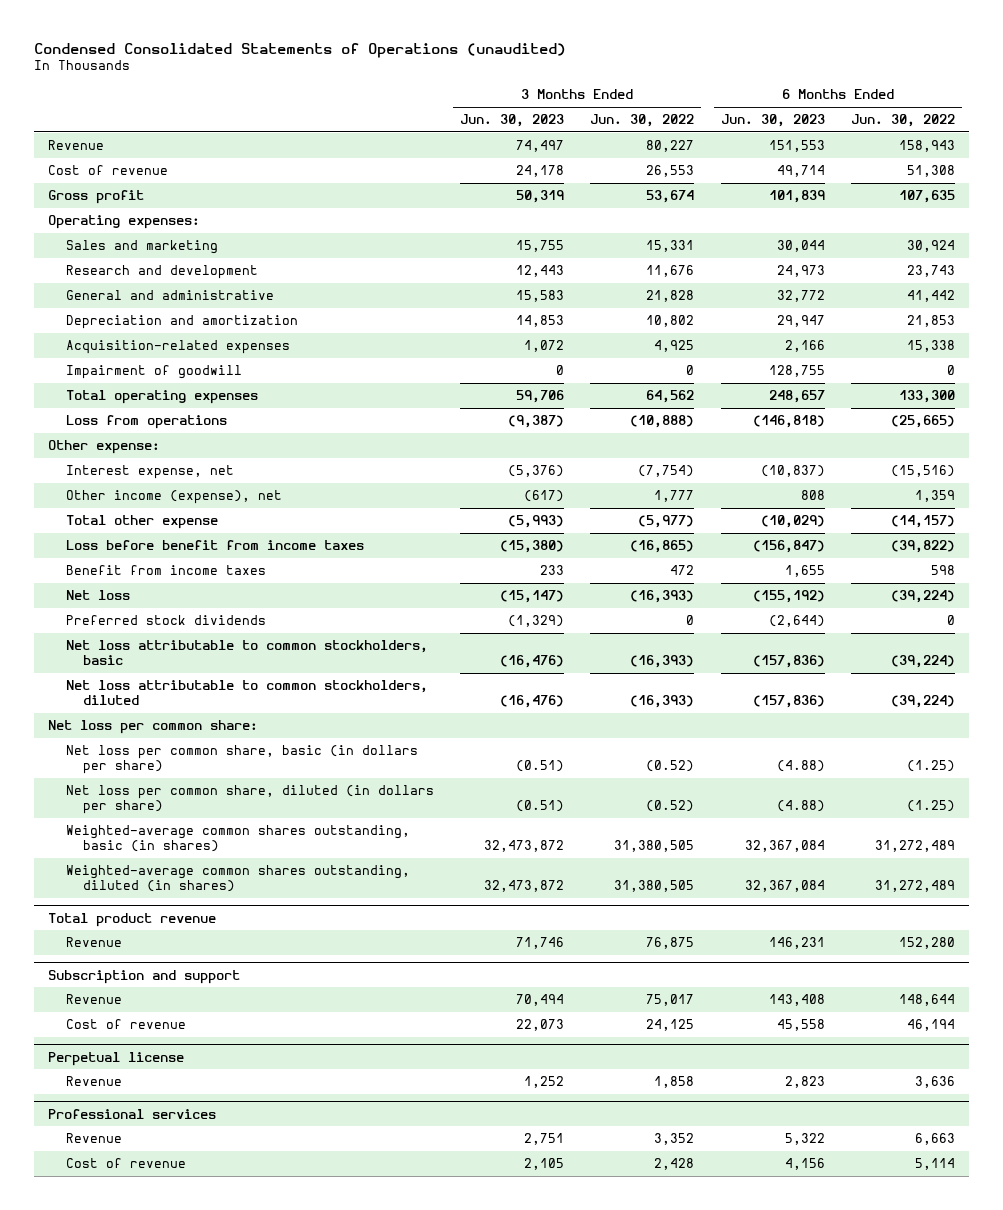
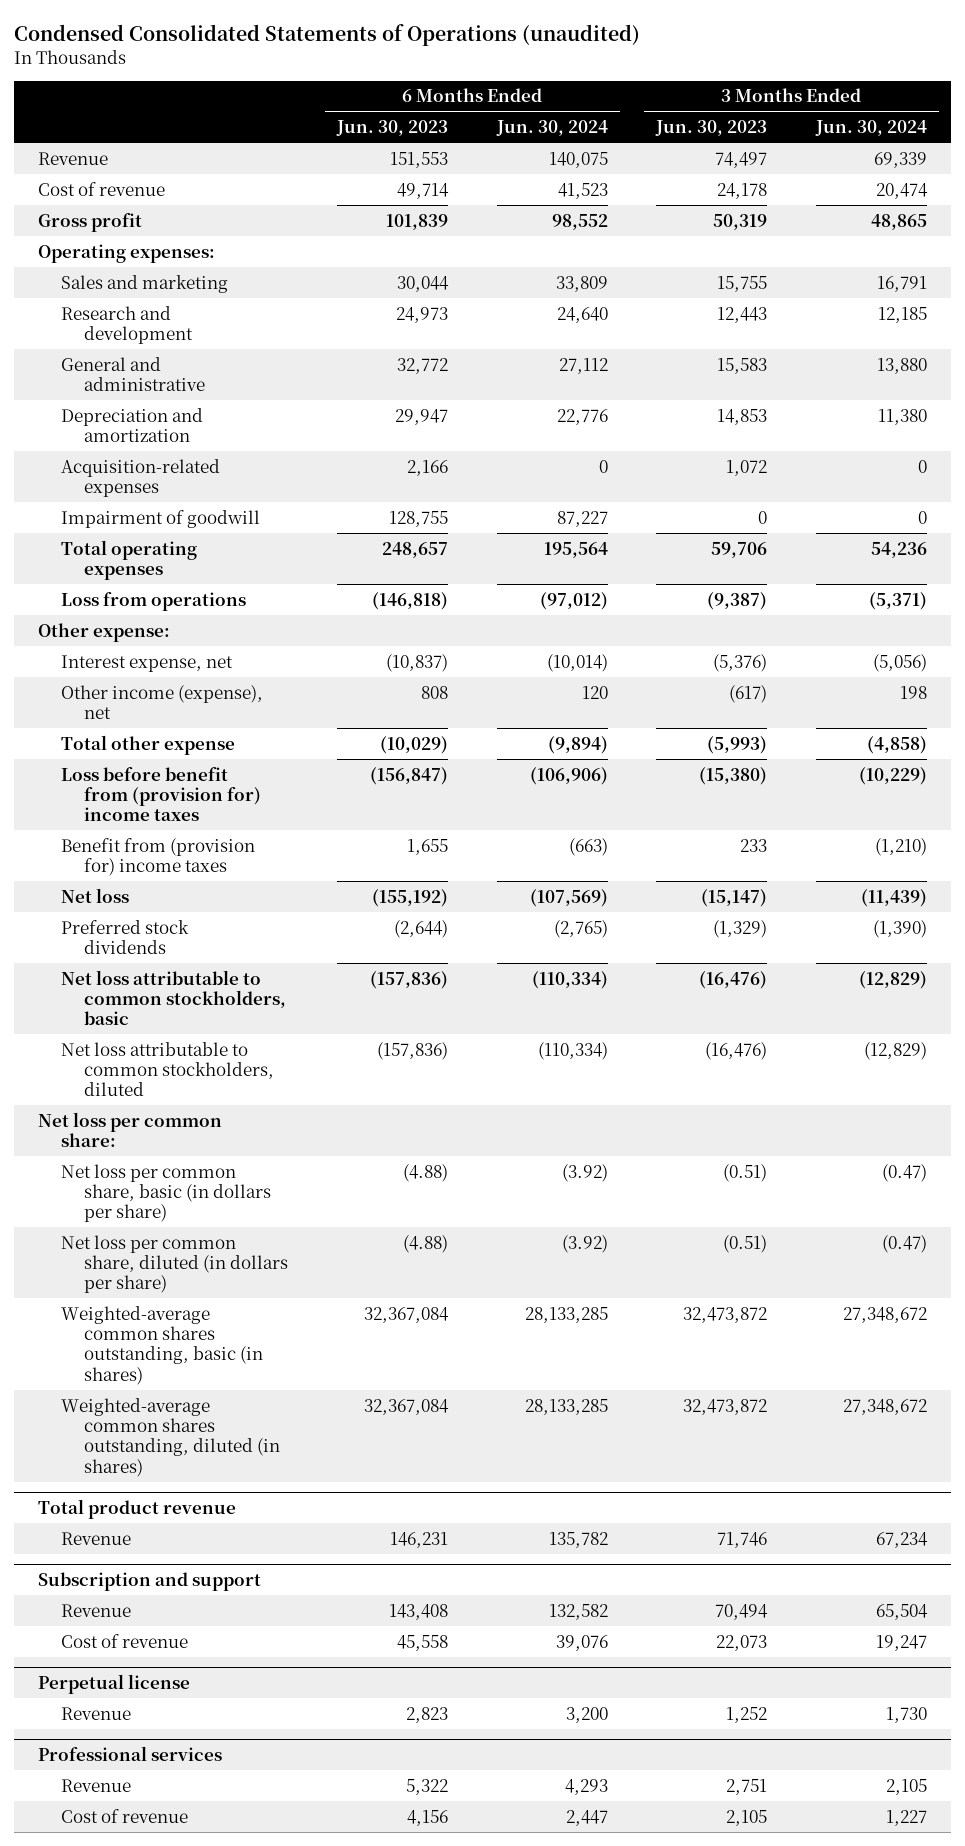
[590,114,695,128] Jun. 30, 2022 -> none
[851,114,956,128] Jun. 30, 2022 -> none
none -> [495,120,608,137] Jun. 30, 2024
none -> [814,120,927,137] Jun. 30, 2024
[65,540,364,551] Loss before benefit from income taxes -> [61,766,262,822] Loss before benefit from (provision for) income taxes
[65,565,266,576] Benefit from income taxes -> [61,837,256,876] Benefit from (provision for) income taxes

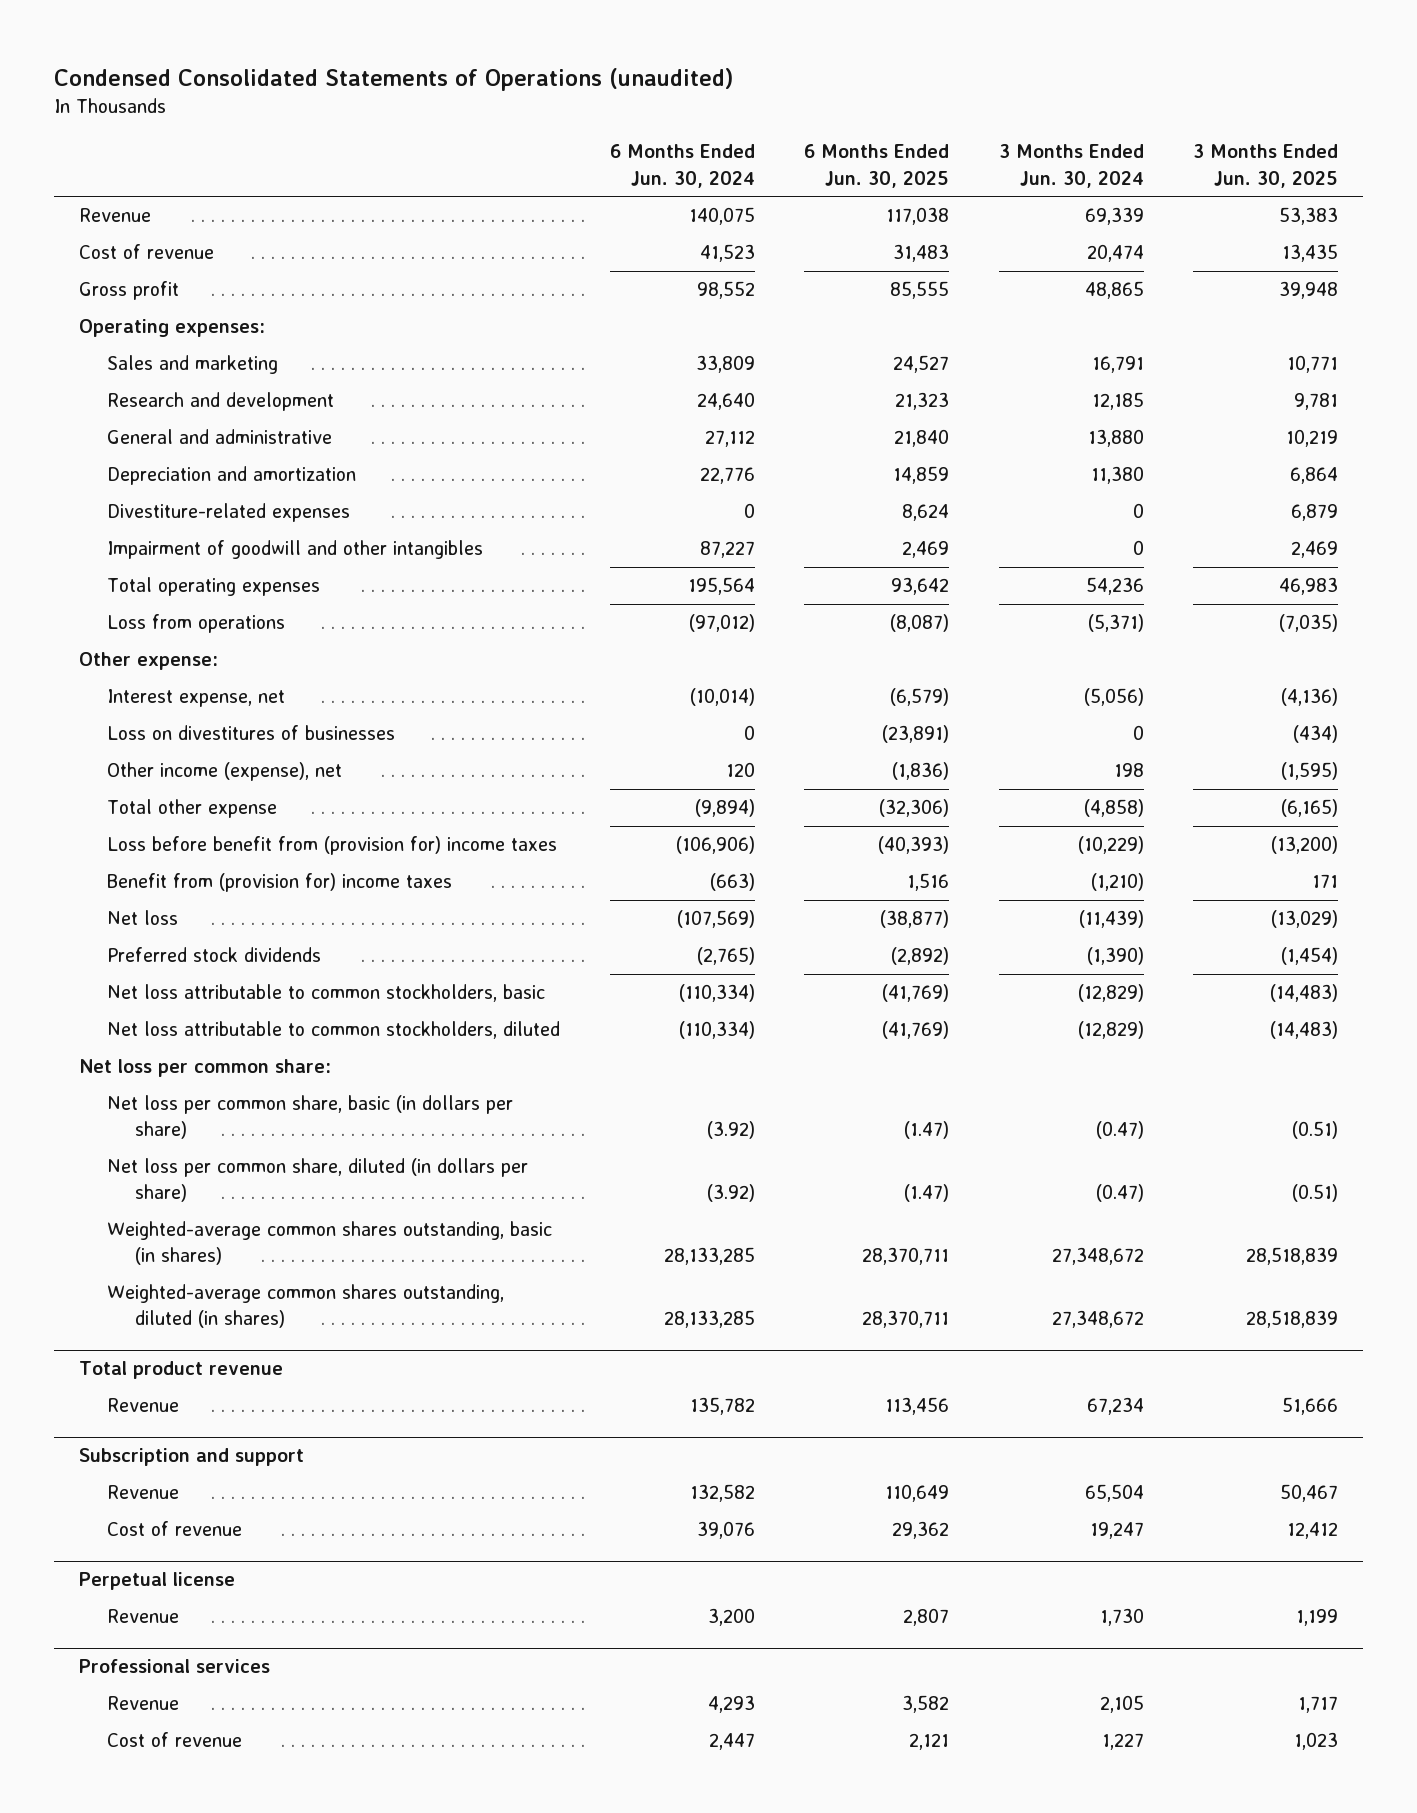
[335,120,448,137] Jun. 30, 2023 -> none
[655,120,768,137] Jun. 30, 2023 -> none
none -> [804,144,950,188] 6 Months Ended Jun. 30, 2025
none -> [1193,144,1339,188] 3 Months Ended Jun. 30, 2025
[61,458,221,497] Acquisition-related expenses -> [107,503,351,523] Divestiture-related expenses
[61,509,261,528] Impairment of goodwill -> [107,540,484,560] Impairment of goodwill and other intangibles
none -> [107,725,396,741] Loss on divestitures of businesses

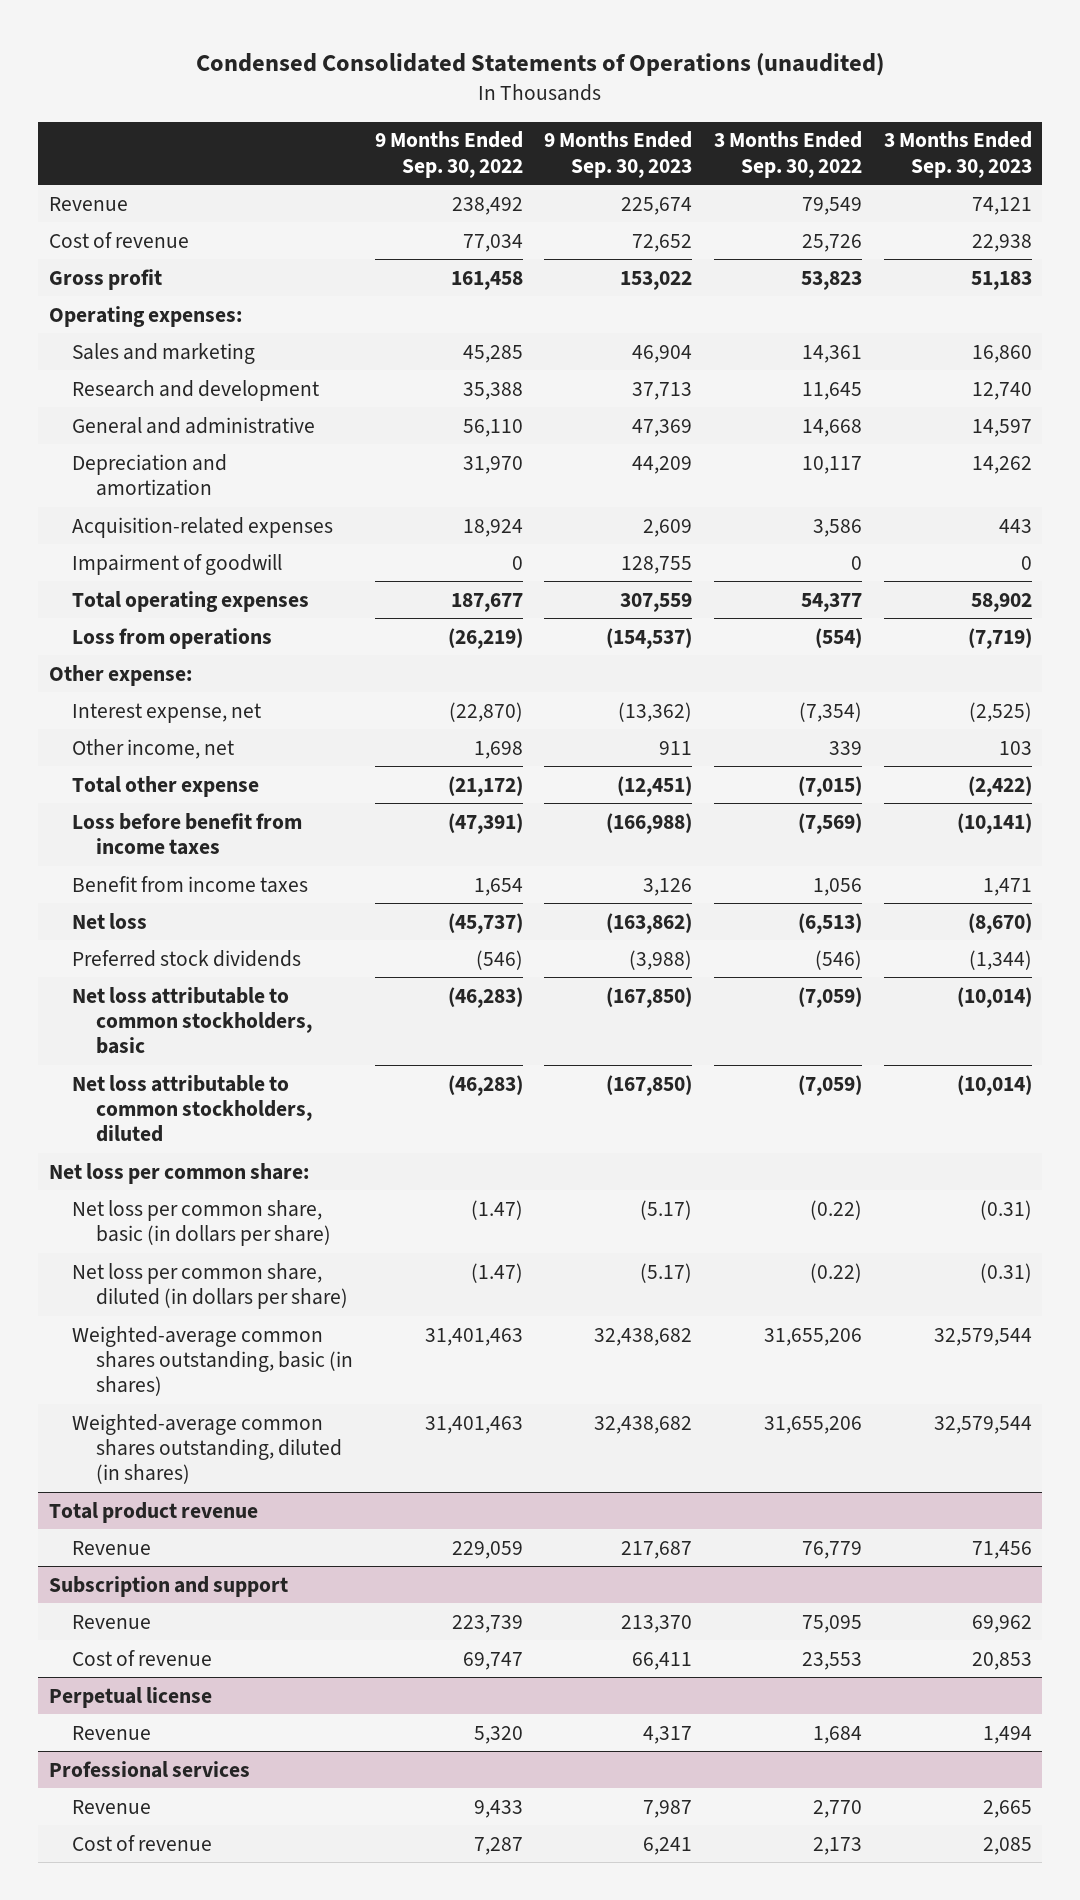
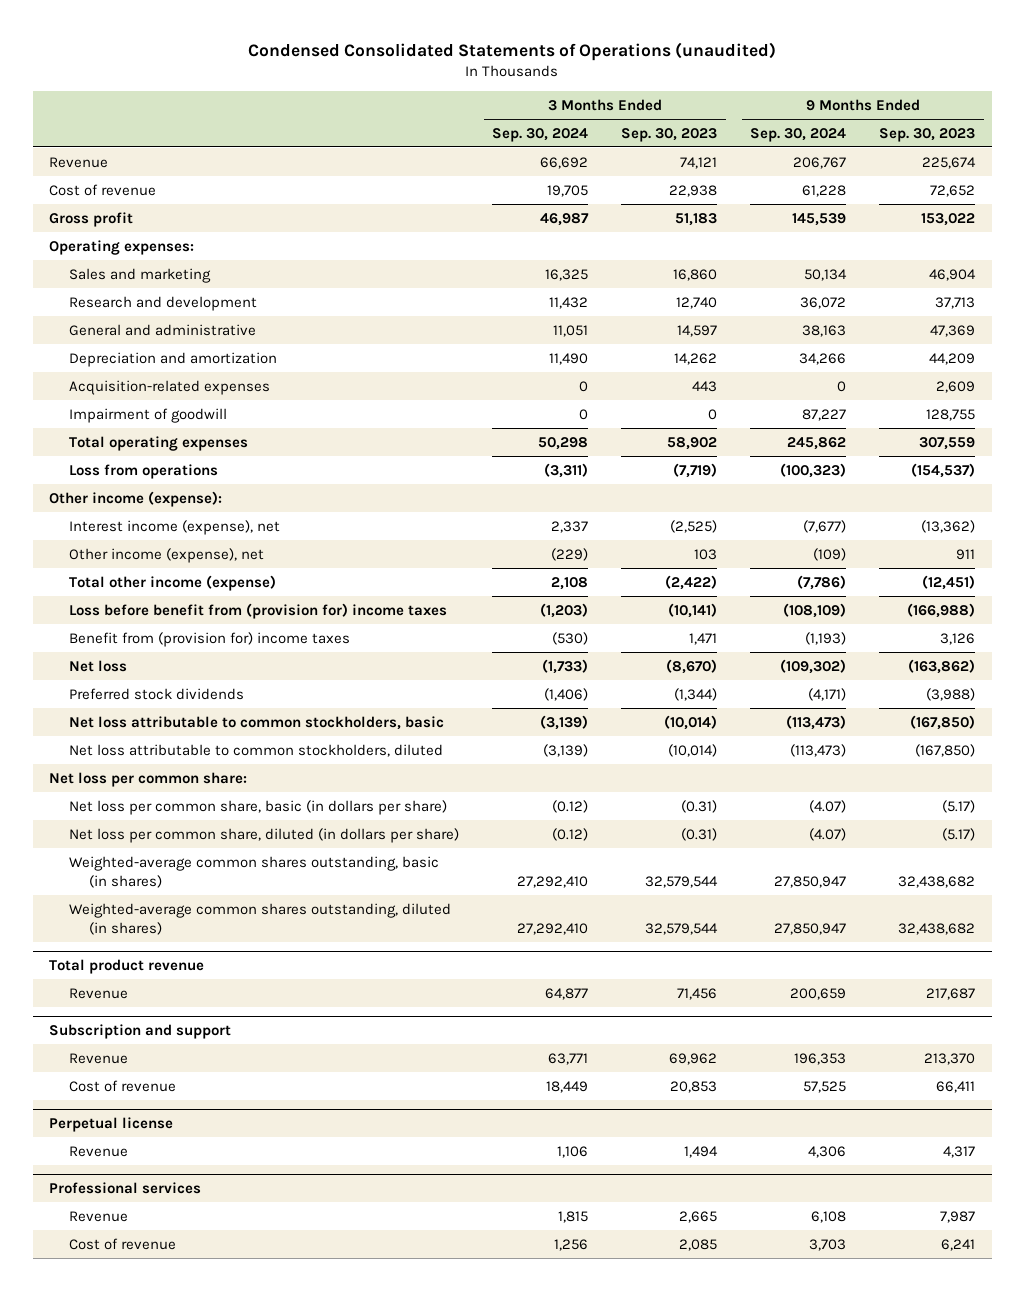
[374,131,523,178] 9 Months Ended Sep. 30, 2022 -> none
[713,131,862,178] 3 Months Ended Sep. 30, 2022 -> none
none -> [492,127,589,142] Sep. 30, 2024
none -> [750,127,847,142] Sep. 30, 2024
[48,664,192,686] Other expense: -> [49,490,223,507] Other income (expense):
[72,702,262,723] Interest expense, net -> [69,519,281,535] Interest income (expense), net
[72,738,235,759] Other income, net -> [69,547,265,563] Other income (expense), net
[72,775,260,797] Total other expense -> [69,574,277,591] Total other income (expense)
[72,812,303,856] Loss before benefit from income taxes -> [69,602,448,619] Loss before benefit from (provision for) income taxes
[72,875,309,893] Benefit from income taxes -> [69,631,351,647] Benefit from (provision for) income taxes

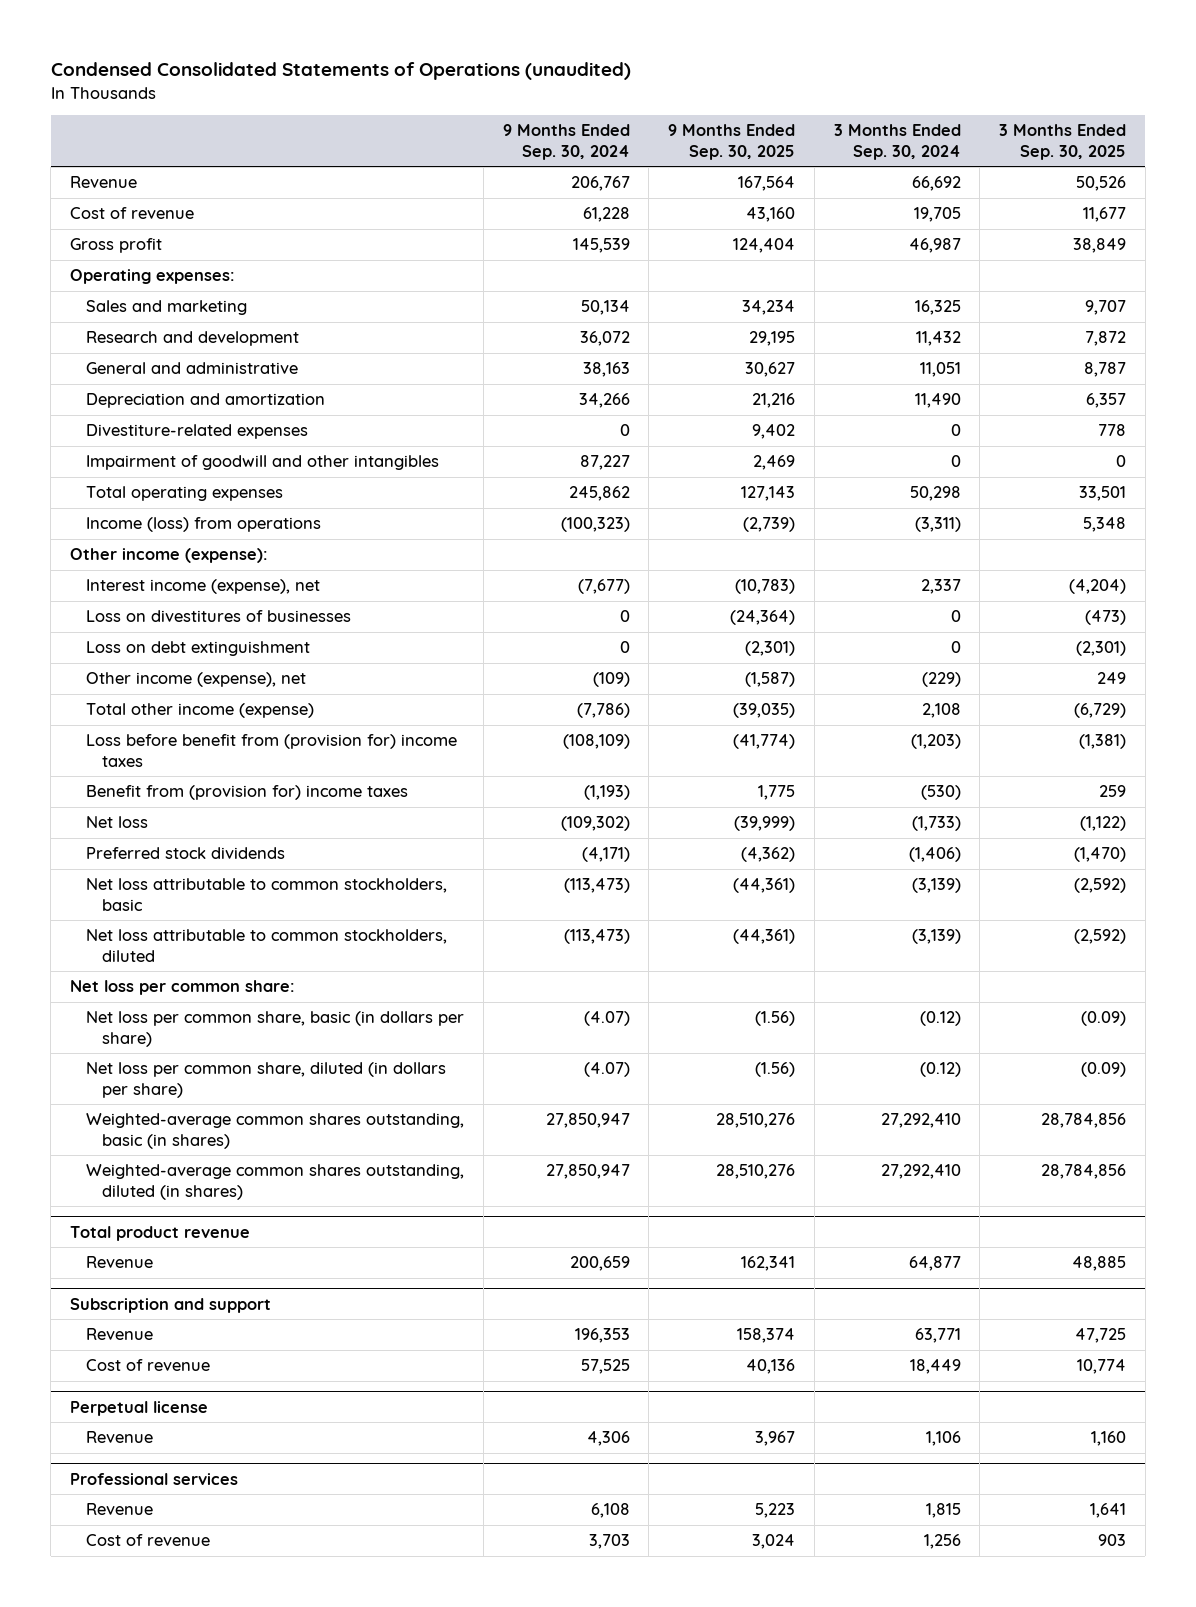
[621,127,718,142] Sep. 30, 2023 -> none
[879,127,976,142] Sep. 30, 2023 -> none
none -> [668,124,796,160] 9 Months Ended Sep. 30, 2025
none -> [998,124,1126,160] 3 Months Ended Sep. 30, 2025
[69,379,271,395] Acquisition-related expenses -> [86,424,309,440] Divestiture-related expenses
[69,407,228,423] Impairment of goodwill -> [86,455,440,471] Impairment of goodwill and other intangibles
[69,463,219,479] Loss from operations -> [86,517,322,533] Income (loss) from operations
none -> [86,610,352,623] Loss on divestitures of businesses
none -> [86,641,311,657] Loss on debt extinguishment

